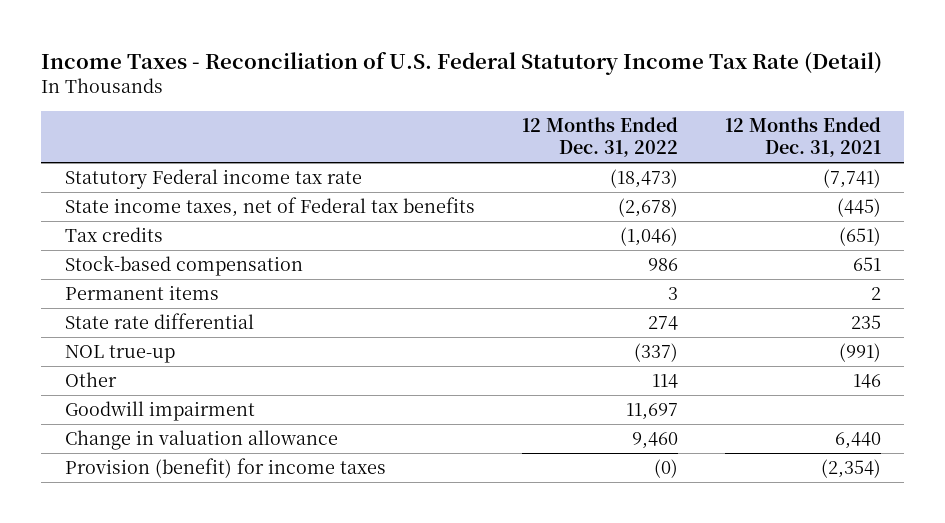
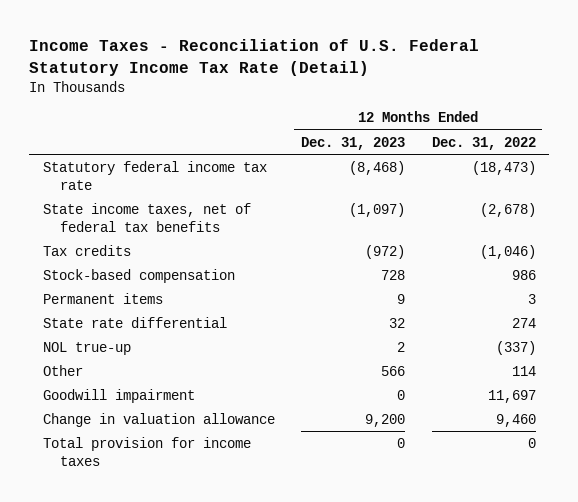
[724,117,881,158] 12 Months Ended Dec. 31, 2021 -> none
none -> [301,136,406,150] Dec. 31, 2023
[64,169,362,190] Statutory Federal income tax rate -> [42,160,267,190] Statutory federal income tax rate
[64,197,475,218] State income taxes, net of Federal tax benefits -> [42,202,251,232] State income taxes, net of federal tax benefits
[64,458,386,479] Provision (benefit) for income taxes -> [42,436,251,466] Total provision for income taxes
[653,459,678,479] (0) -> [527,437,536,448] 0

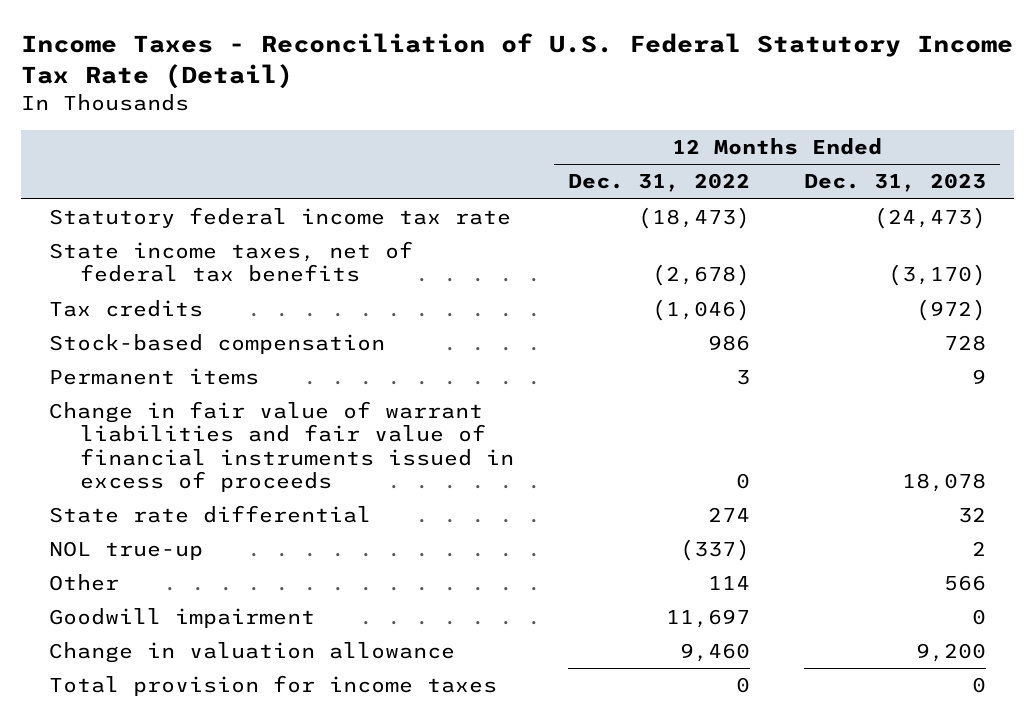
[349,160,406,175] (8,468) -> [874,207,987,230] (24,473)
[349,202,406,217] (1,097) -> [888,264,987,287] (3,170)
none -> [48,401,514,493] Change in fair value of warrant liabilities and fair value of financial instruments issued in excess of proceeds

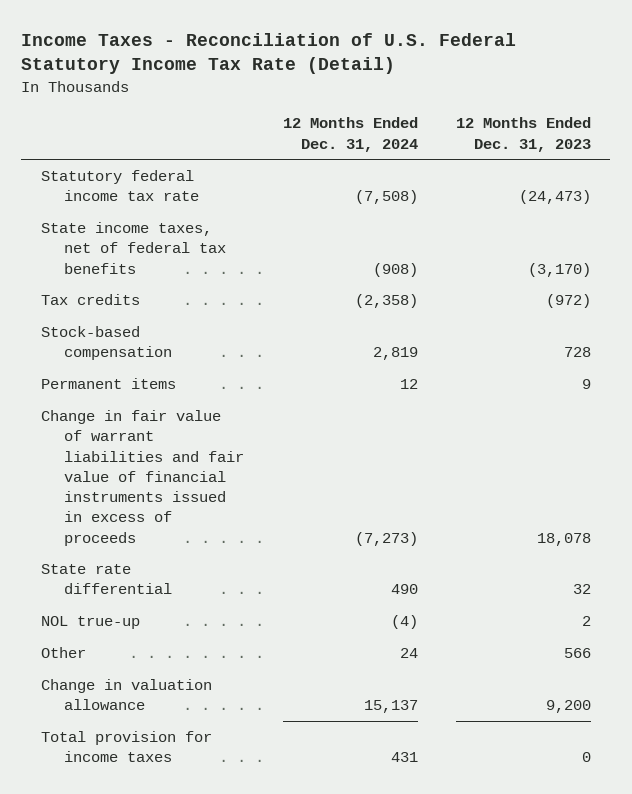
[567,173,750,193] Dec. 31, 2022 -> none
none -> [282,117,418,152] 12 Months Ended Dec. 31, 2024
[48,608,315,629] Goodwill impairment -> none

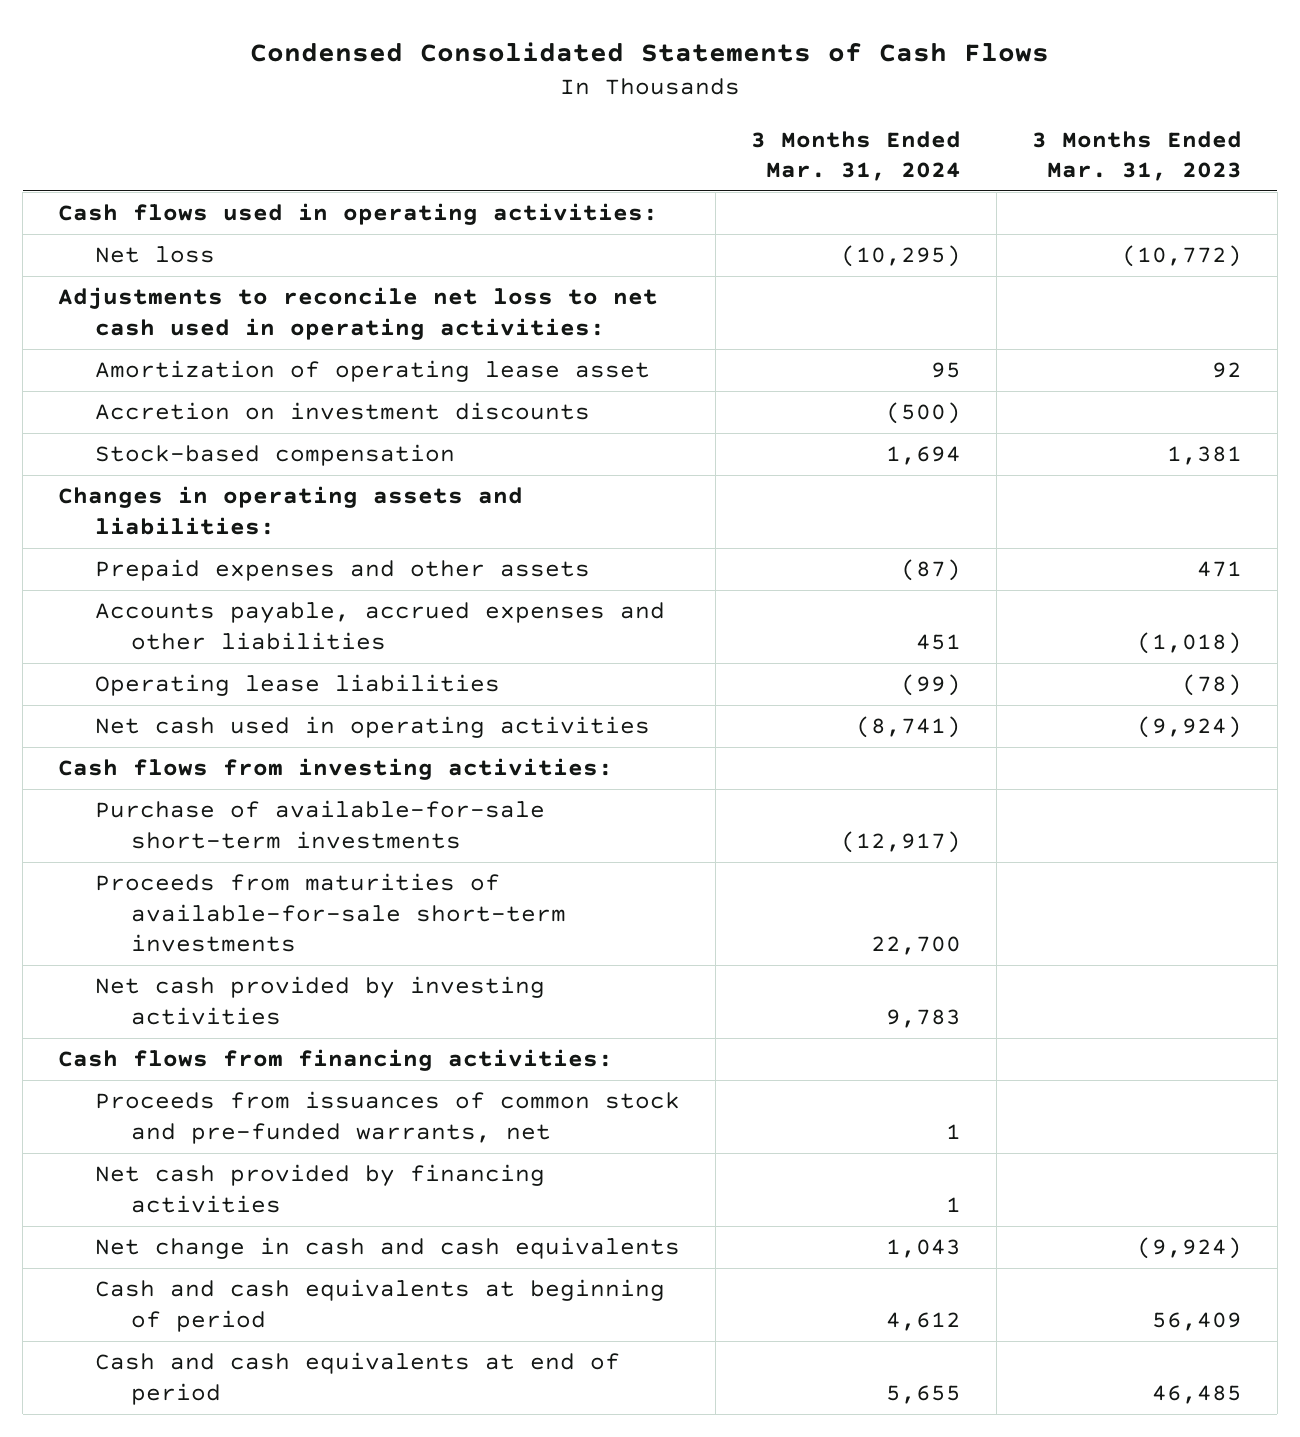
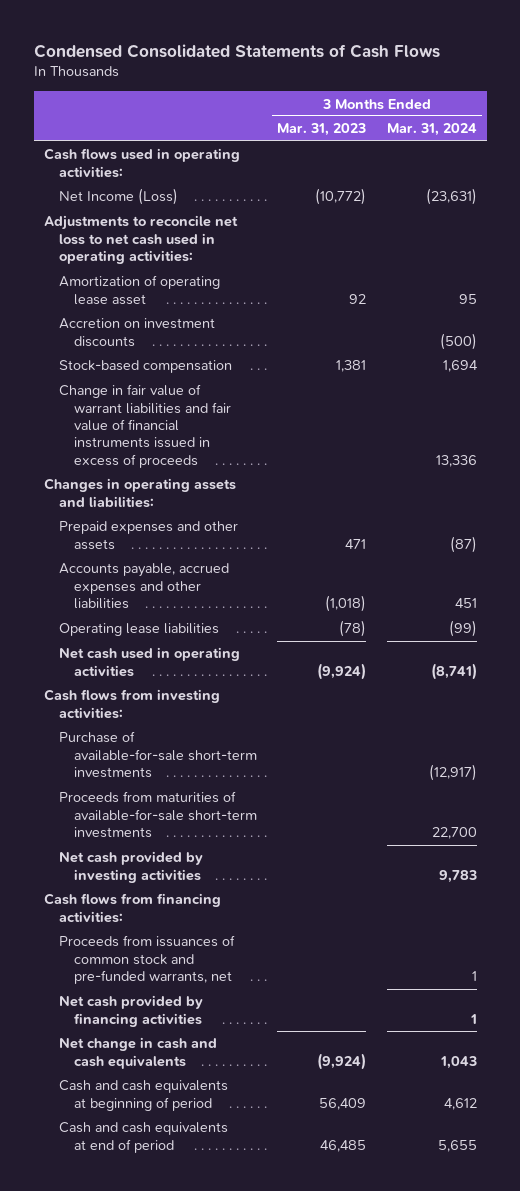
[94,246,215,264] Net loss -> [58,188,178,206] Net Income (Loss)
[840,245,961,268] (10,295) -> [425,188,477,206] (23,631)
none -> [58,384,231,468] Change in fair value of warrant liabilities and fair value of financial instruments issued in excess of proceeds

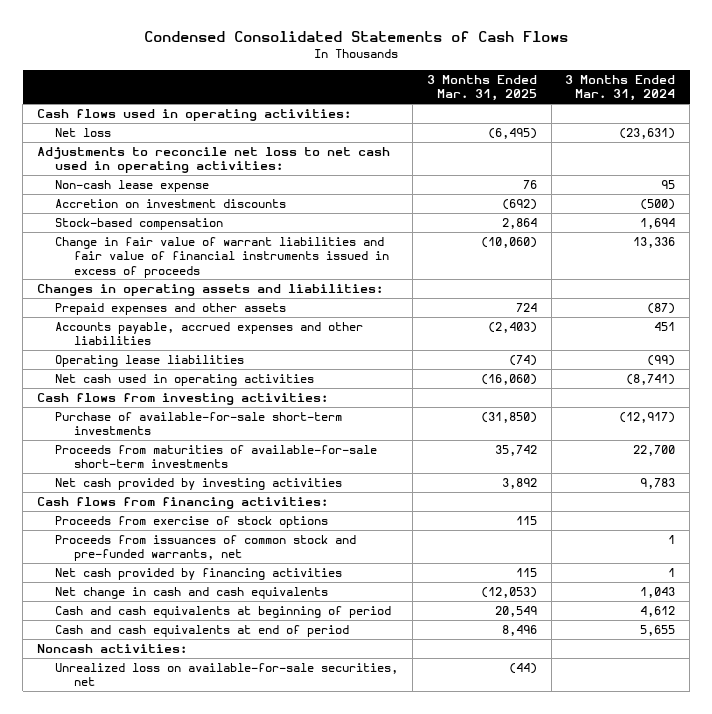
[277,123,367,137] Mar. 31, 2023 -> none
none -> [426,74,537,102] 3 Months Ended Mar. 31, 2025
[58,188,178,206] Net Income (Loss) -> [55,128,112,138] Net loss
[58,275,220,305] Amortization of operating lease asset -> none
none -> [55,180,210,193] Non-cash lease expense
none -> [55,516,329,529] Proceeds from exercise of stock options
none -> [37,644,188,654] Noncash activities:
none -> [55,663,399,687] Unrealized loss on available-for-sale securities, net

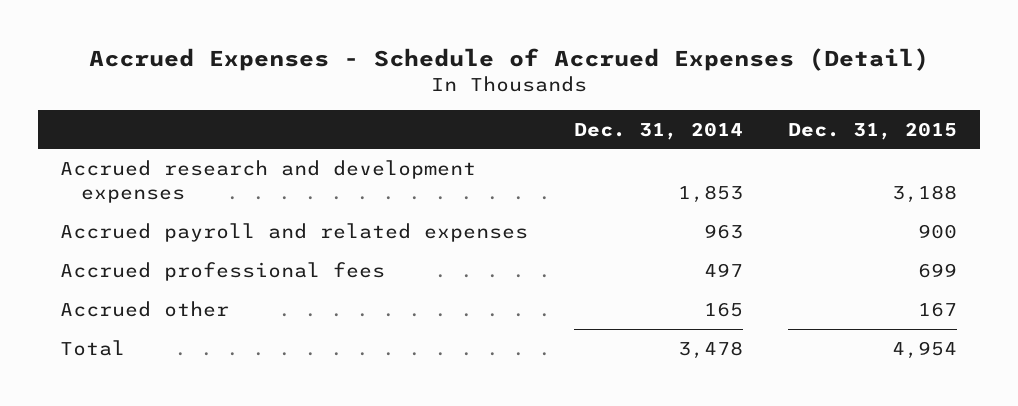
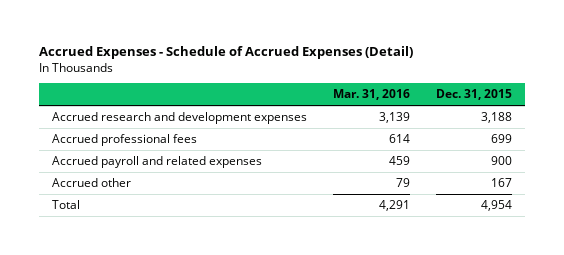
[573,121,743,140] Dec. 31, 2014 -> none
none -> [332,89,410,101] Mar. 31, 2016
[60,222,529,242] Accrued payroll and related expenses -> [51,155,262,168] Accrued payroll and related expenses

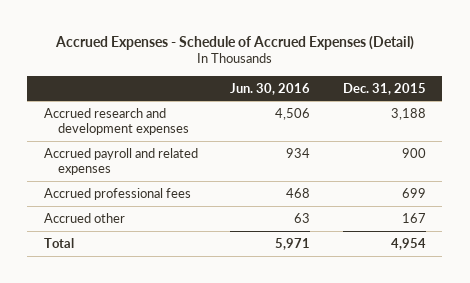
[332,89,410,101] Mar. 31, 2016 -> none
none -> [230,82,311,95] Jun. 30, 2016
[51,133,197,146] Accrued professional fees -> [43,187,191,200] Accrued professional fees

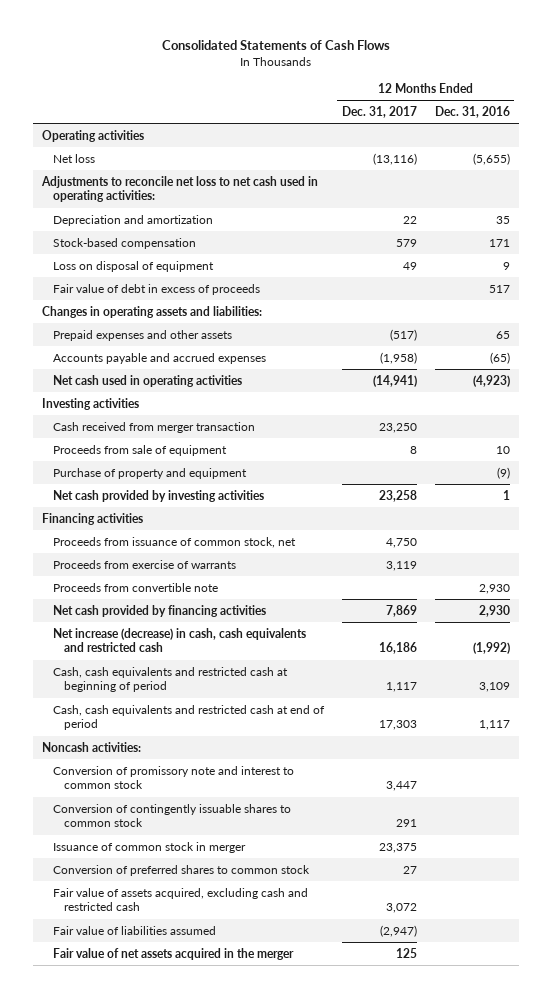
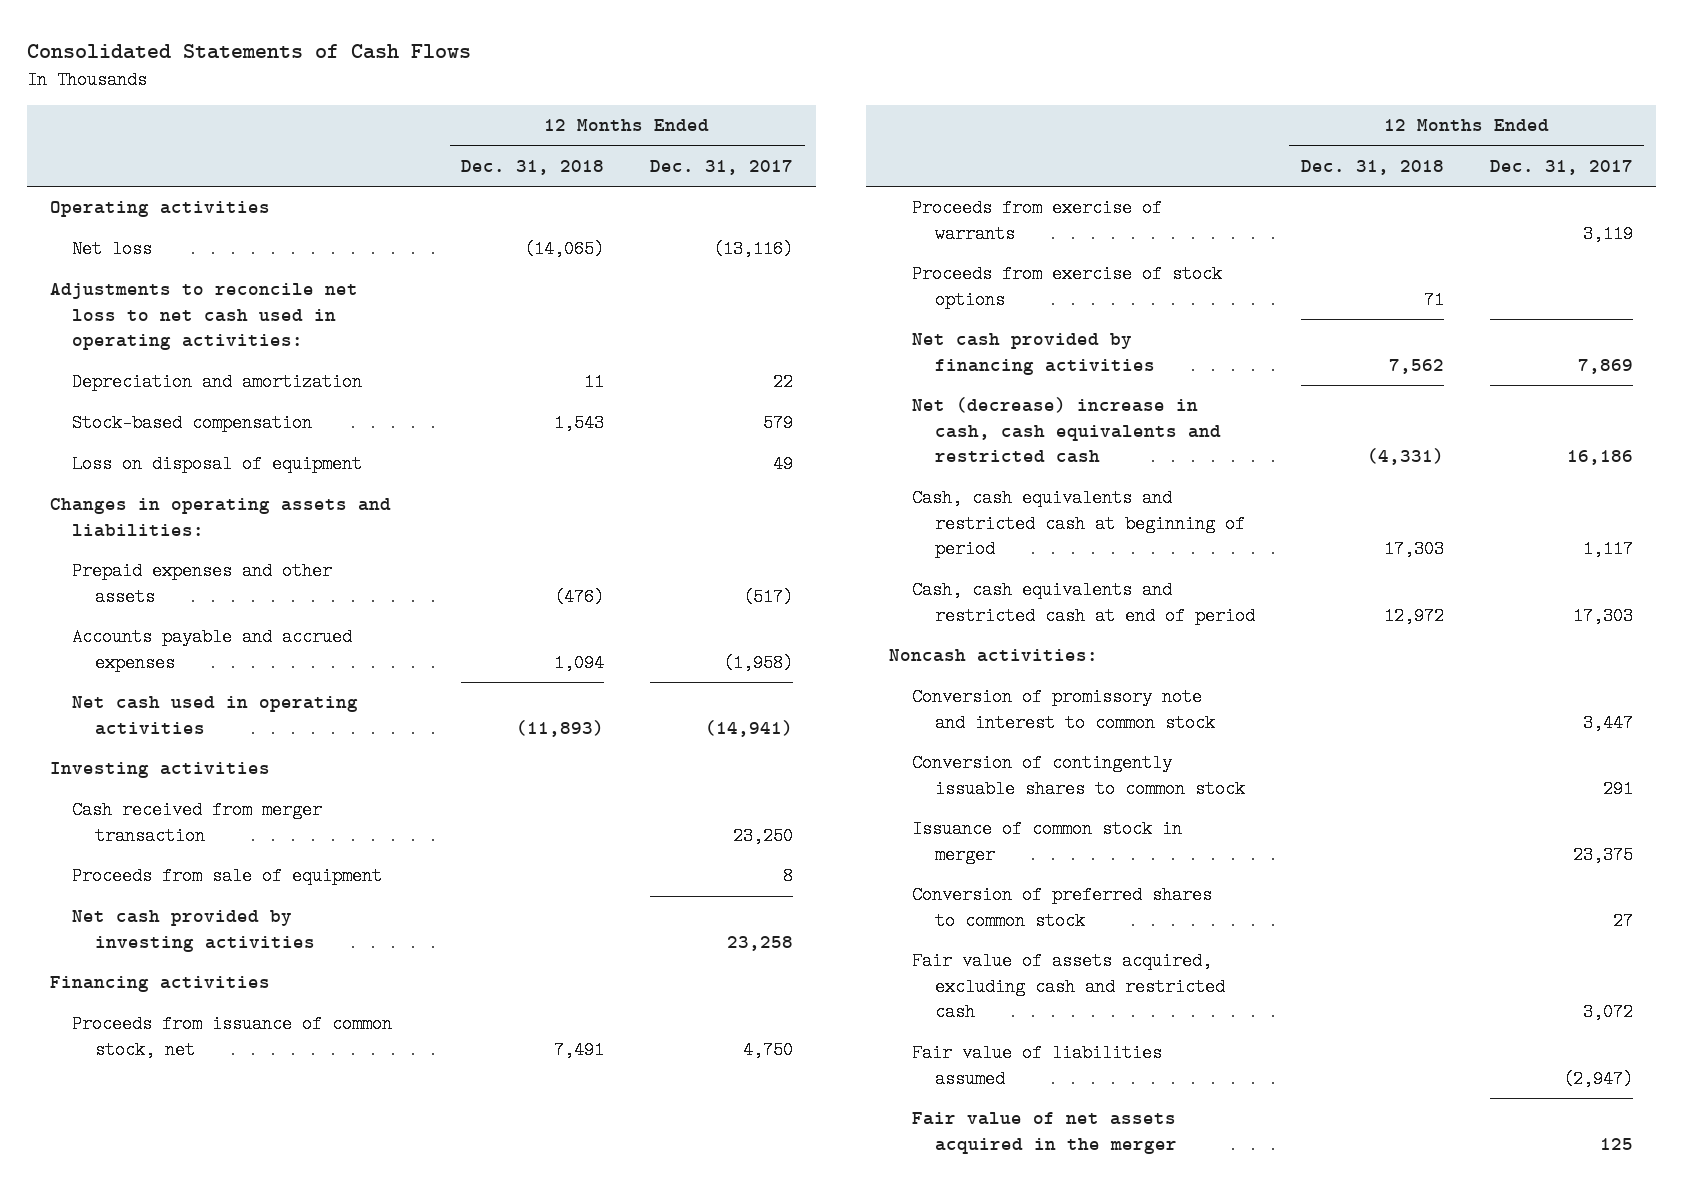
[434,105,510,118] Dec. 31, 2016 -> none
none -> [461,160,605,176] Dec. 31, 2018
[52,283,260,295] Fair value of debt in excess of proceeds -> none
[52,467,247,479] Purchase of property and equipment -> none
[52,582,218,592] Proceeds from convertible note -> none
none -> [912,265,1223,309] Proceeds from exercise of stock options
[52,627,306,653] Net increase (decrease) in cash, cash equivalents and restricted cash -> [912,397,1221,464] Net (decrease) increase in cash, cash equivalents and restricted cash

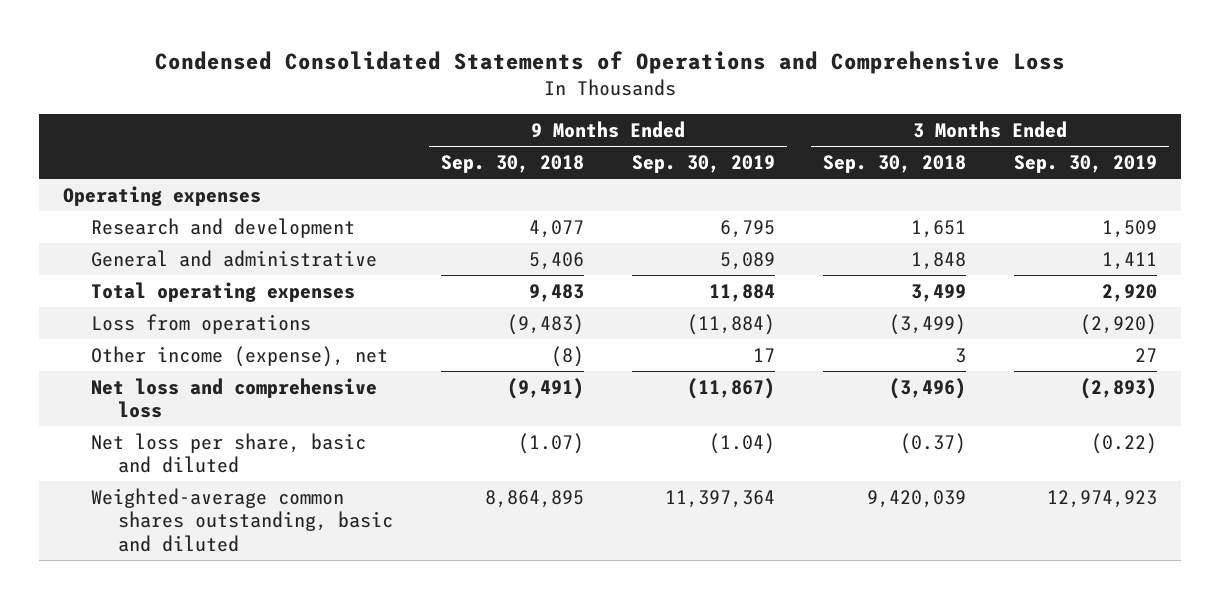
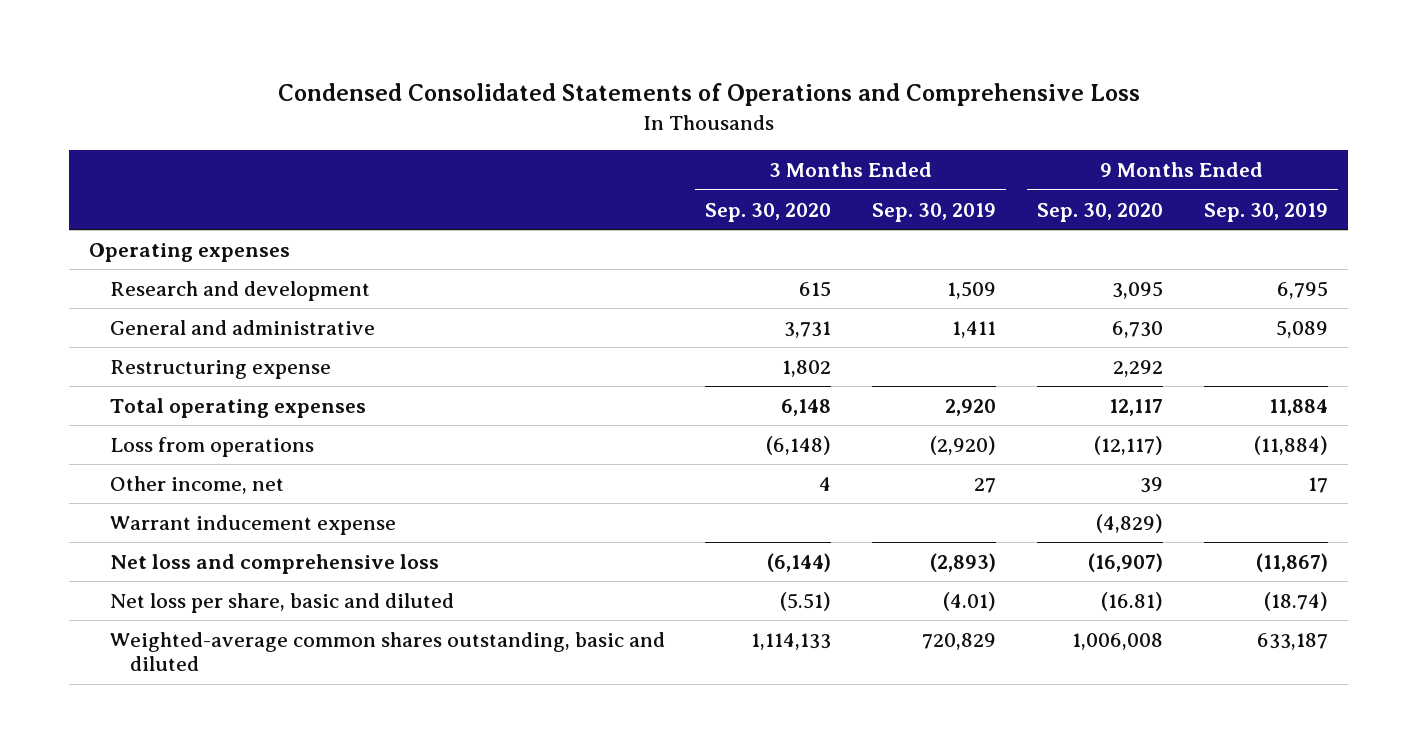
[441,154,585,173] Sep. 30, 2018 -> none
[823,154,967,173] Sep. 30, 2018 -> none
none -> [705,202,832,222] Sep. 30, 2020
none -> [1036,202,1163,222] Sep. 30, 2020
none -> [109,359,331,379] Restructuring expense
[90,345,388,367] Other income (expense), net -> [109,475,284,494] Other income, net
none -> [109,514,396,535] Warrant inducement expense
[709,432,776,454] (1.04) -> [1263,591,1328,611] (18.74)
[1091,432,1158,454] (0.22) -> [943,591,997,611] (4.01)
[665,489,776,508] 11,397,364 -> [1256,632,1328,650] 633,187
[1047,489,1158,508] 12,974,923 -> [922,632,997,650] 720,829

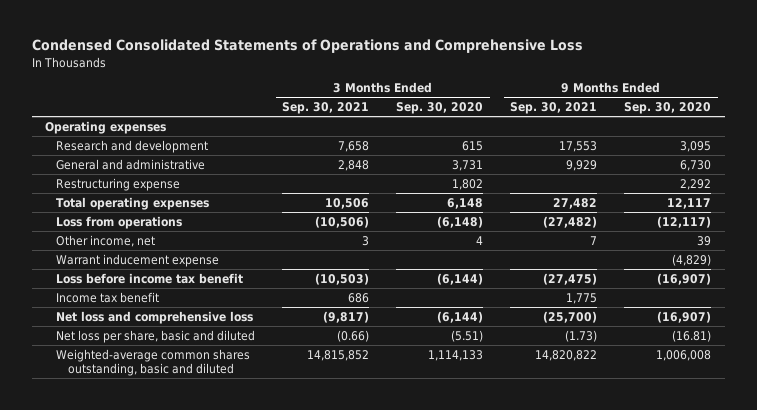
[872,202,997,222] Sep. 30, 2019 -> none
[1203,202,1328,222] Sep. 30, 2019 -> none
none -> [282,102,370,115] Sep. 30, 2021
none -> [510,102,598,115] Sep. 30, 2021
none -> [56,272,244,284] Loss before income tax benefit
none -> [56,291,160,303] Income tax benefit

